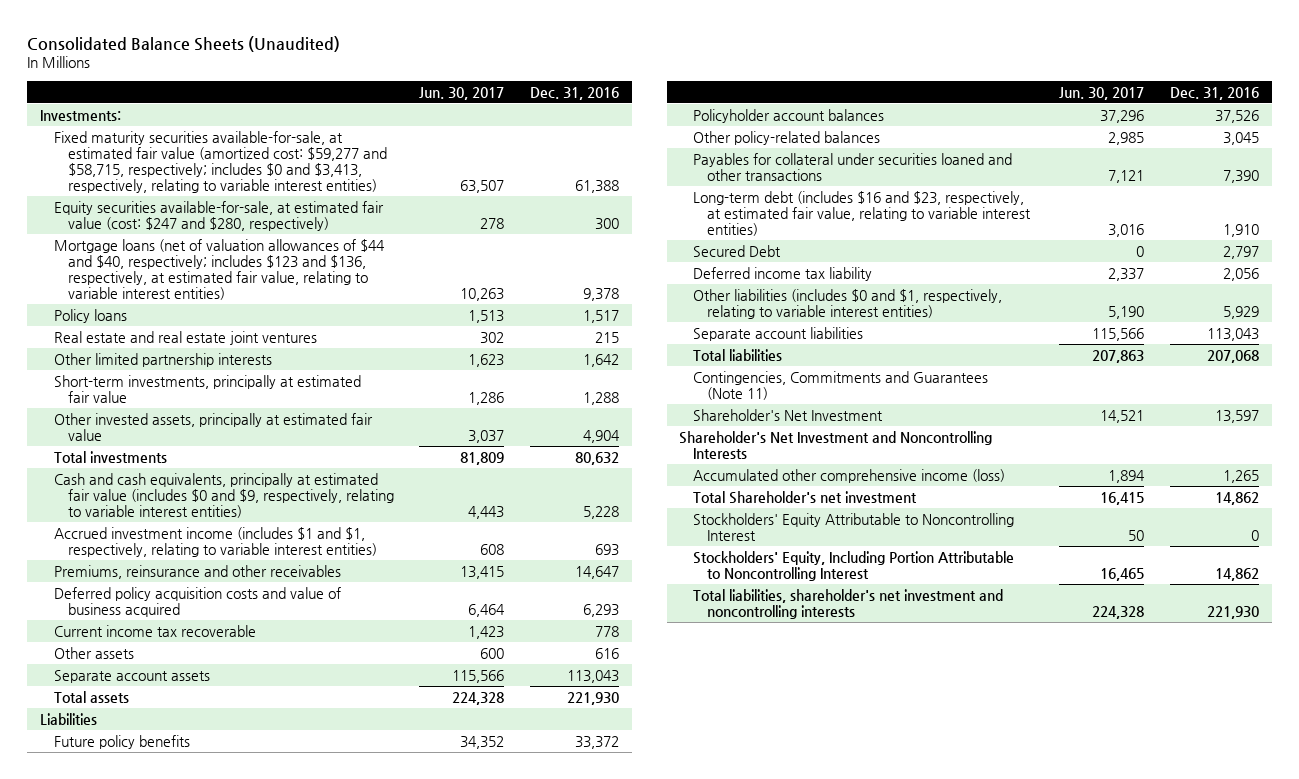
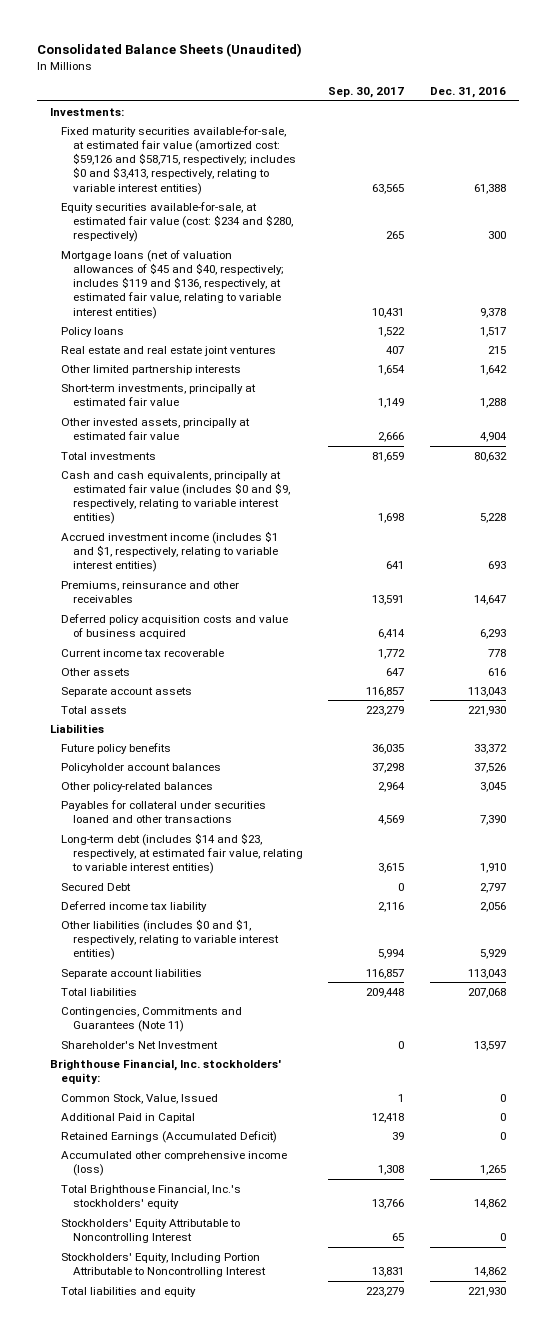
[419,86,505,100] Jun. 30, 2017 -> none
none -> [328,87,405,99] Sep. 30, 2017
[53,130,387,194] Fixed maturity securities available-for-sale, at estimated fair value (amortized cost: $59,277 and $58,715, respectively; includes $0 and $3,413, respectively, relating to variable interest entities) -> [61,125,296,195] Fixed maturity securities available-for-sale, at estimated fair value (amortized cost: $59,126 and $58,715, respectively; includes $0 and $3,413, respectively, relating to variable interest entities)
[53,200,384,231] Equity securities available-for-sale, at estimated fair value (cost: $247 and $280, respectively) -> [61,201,293,243] Equity securities available-for-sale, at estimated fair value (cost: $234 and $280, respectively)
[53,238,385,301] Mortgage loans (net of valuation allowances of $44 and $40, respectively; includes $123 and $136, respectively, at estimated fair value, relating to variable interest entities) -> [61,249,284,319] Mortgage loans (net of valuation allowances of $45 and $40, respectively; includes $119 and $136, respectively, at estimated fair value, relating to variable interest entities)
[693,190,1032,237] Long-term debt (includes $16 and $23, respectively, at estimated fair value, relating to variable interest entities) -> [61,832,303,875] Long-term debt (includes $14 and $23, respectively, at estimated fair value, relating to variable interest entities)
[679,430,993,459] Shareholder's Net Investment and Noncontrolling Interests -> [49,1058,281,1084] Brighthouse Financial, Inc. stockholders' equity:
none -> [61,1093,219,1104] Common Stock, Value, Issued
none -> [61,1112,196,1123] Additional Paid in Capital
none -> [61,1130,278,1143] Retained Earnings (Accumulated Deficit)
[693,490,918,504] Total Shareholder's net investment -> [61,1184,242,1209] Total Brighthouse Financial, Inc.'s stockholders' equity
[693,588,1004,619] Total liabilities, shareholder's net investment and noncontrolling interests -> [61,1286,197,1297] Total liabilities and equity

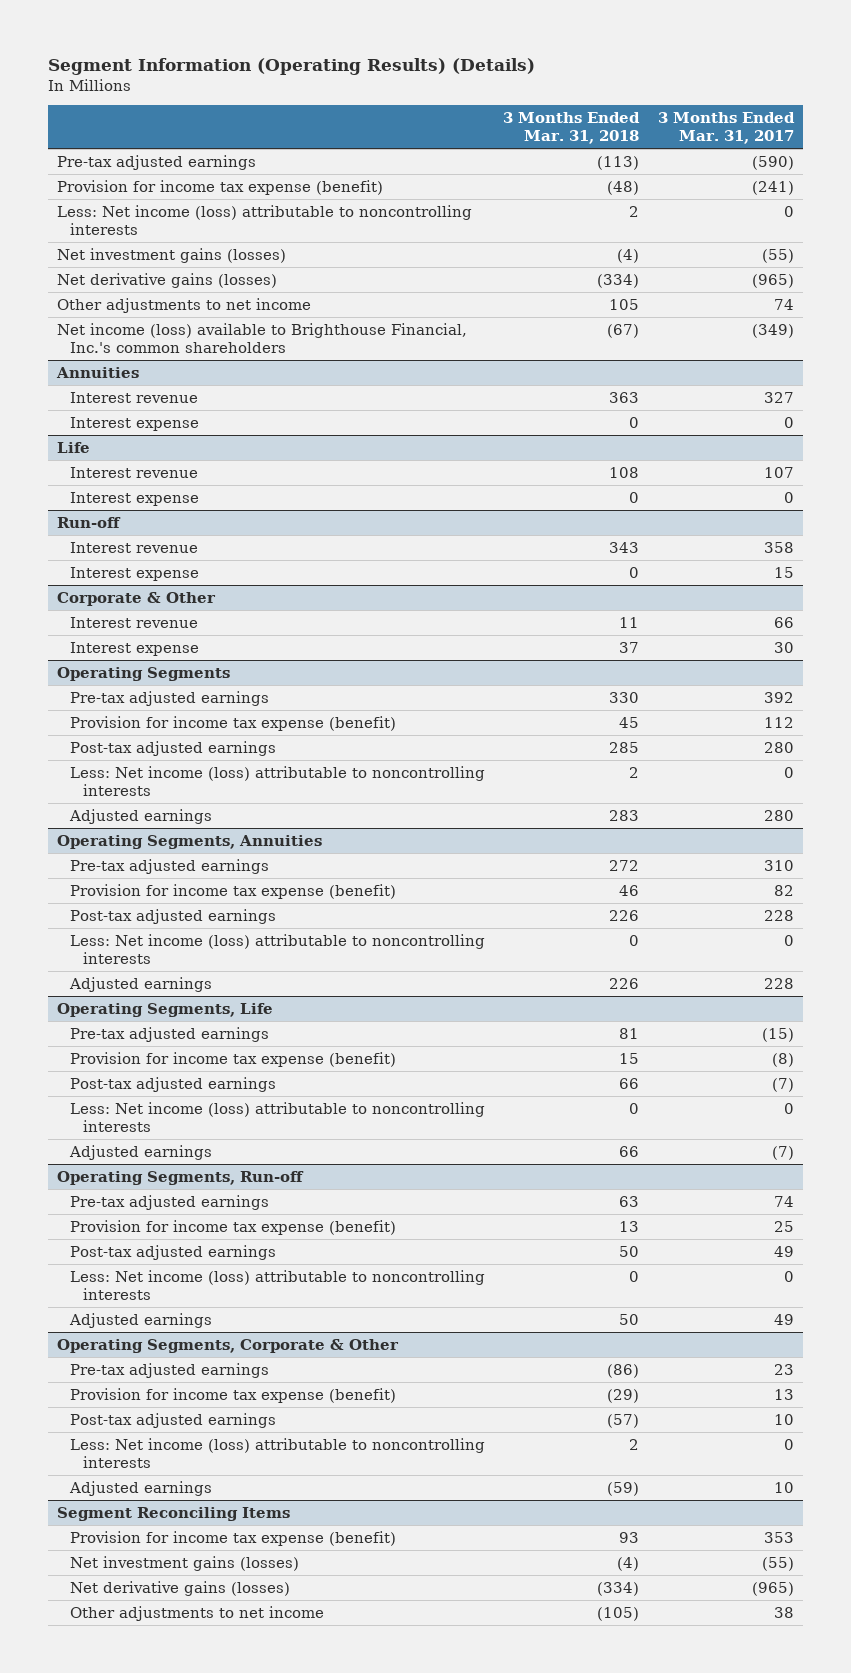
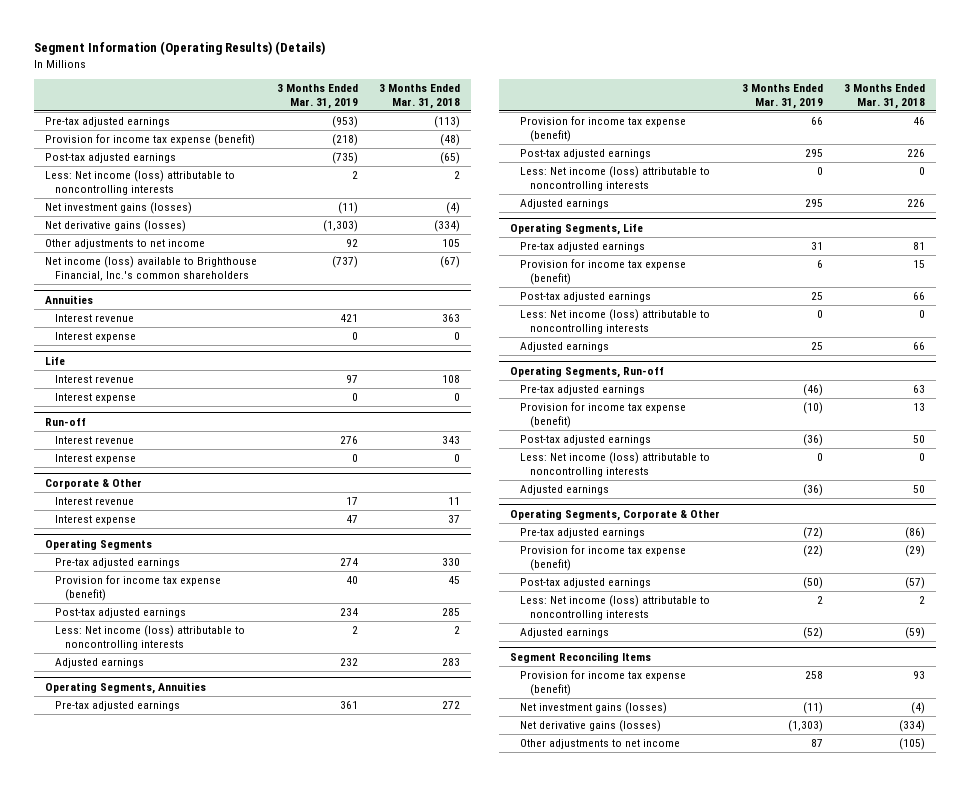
[657,112,795,145] 3 Months Ended Mar. 31, 2017 -> none
none -> [277,84,359,109] 3 Months Ended Mar. 31, 2019
none -> [44,153,176,164] Post-tax adjusted earnings

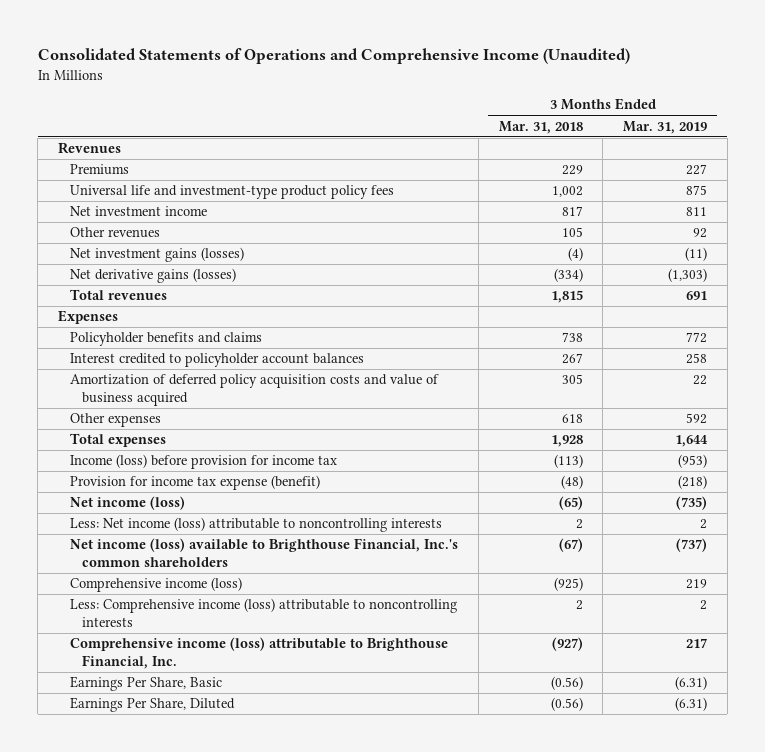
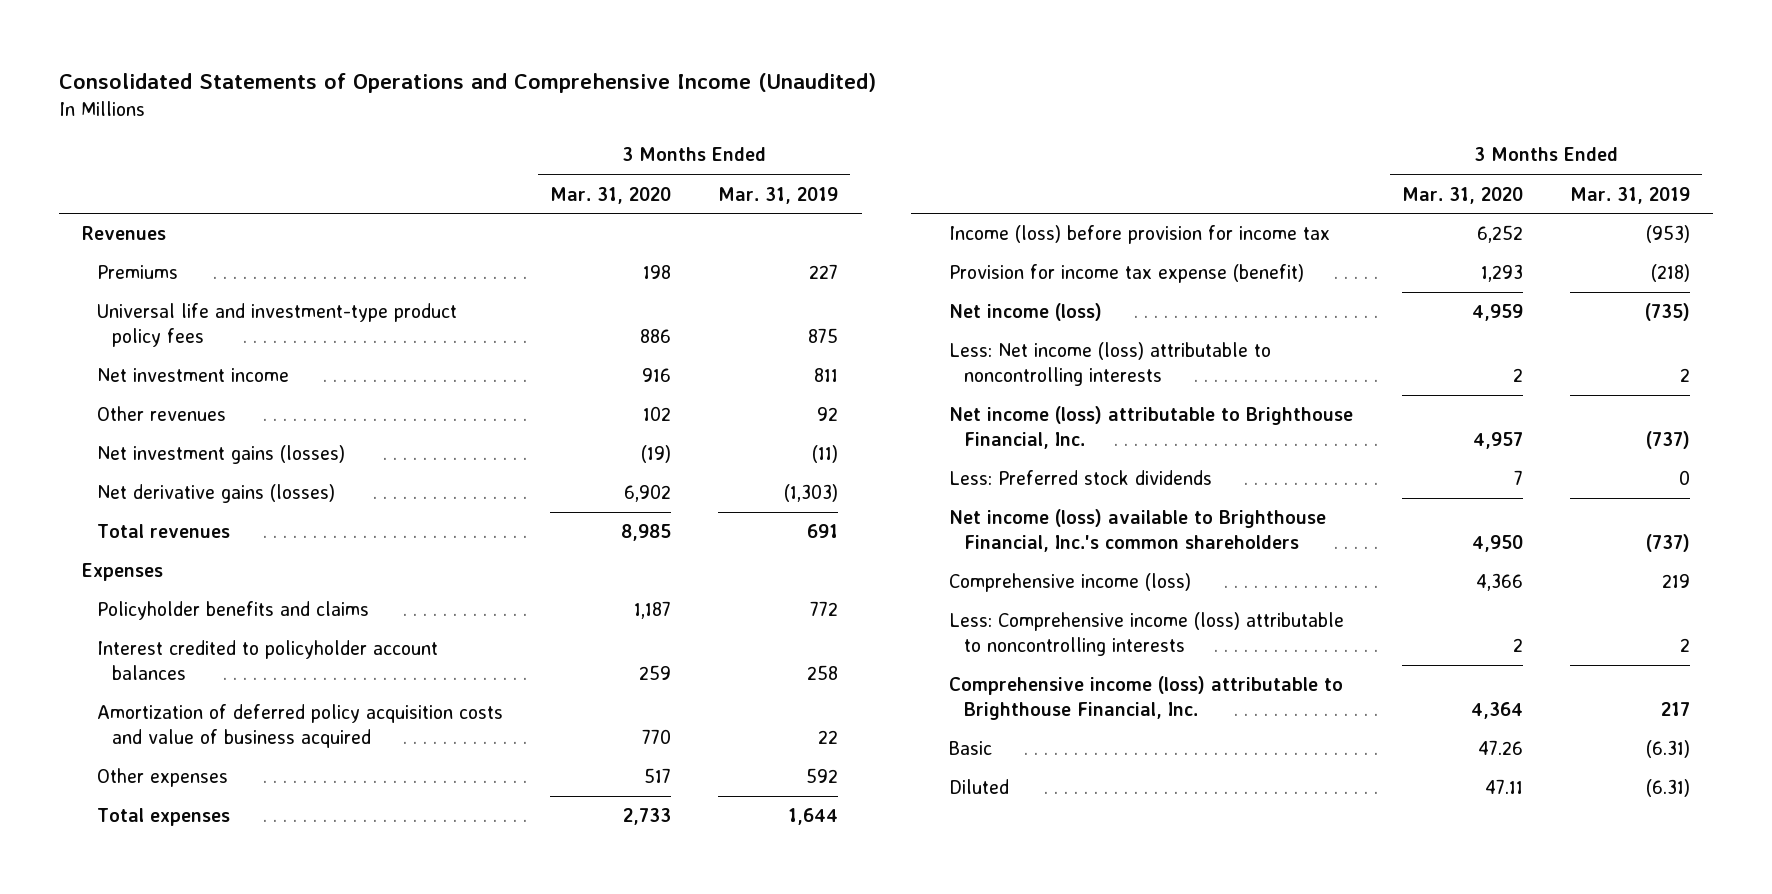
[498,120,583,134] Mar. 31, 2018 -> none
none -> [550,186,672,204] Mar. 31, 2020
none -> [948,406,1353,450] Net income (loss) attributable to Brighthouse Financial, Inc.
none -> [948,470,1212,486] Less: Preferred stock dividends
[70,676,223,692] Earnings Per Share, Basic -> [948,741,992,756] Basic
[70,697,236,713] Earnings Per Share, Diluted -> [948,779,1009,795] Diluted

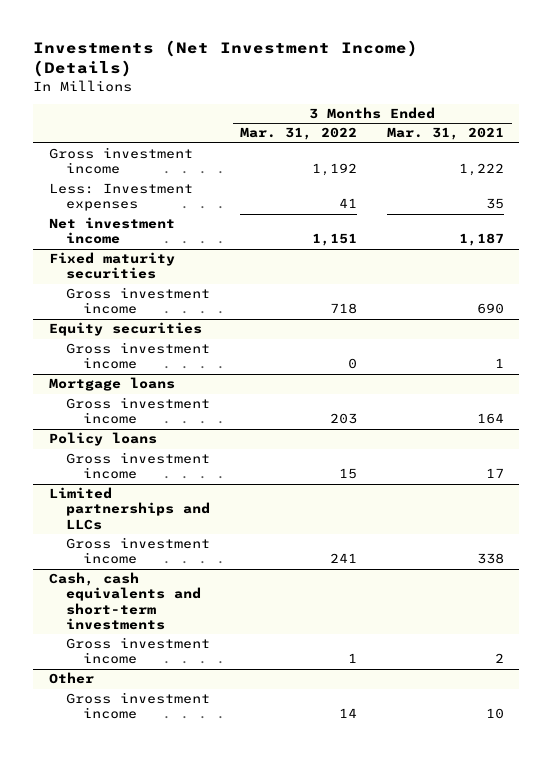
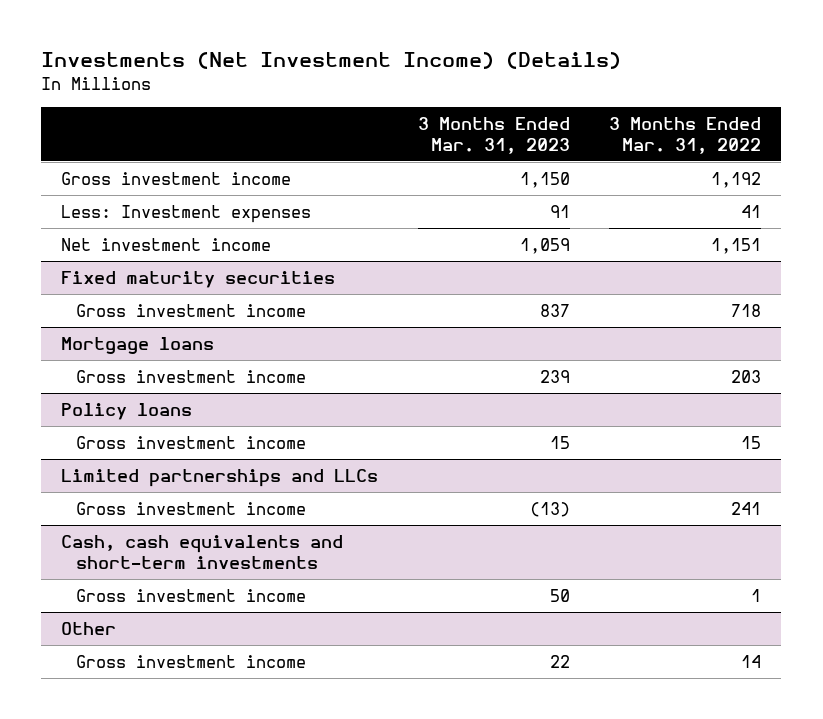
[387,127,505,141] Mar. 31, 2021 -> none
none -> [417,116,570,154] 3 Months Ended Mar. 31, 2023
[48,322,202,337] Equity securities -> none
[65,342,210,370] Gross investment income -> none

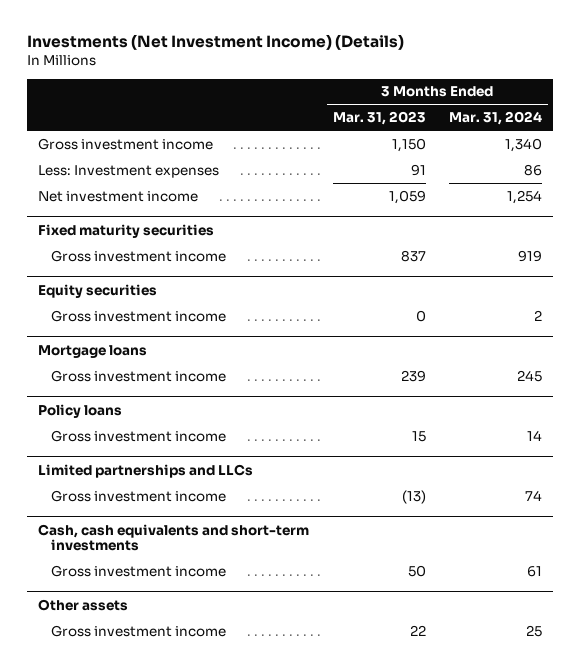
[609,116,762,154] 3 Months Ended Mar. 31, 2022 -> none
none -> [448,111,542,126] Mar. 31, 2024
none -> [38,283,158,298] Equity securities
none -> [51,309,227,322] Gross investment income
[61,621,117,635] Other -> [38,598,129,611] Other assets

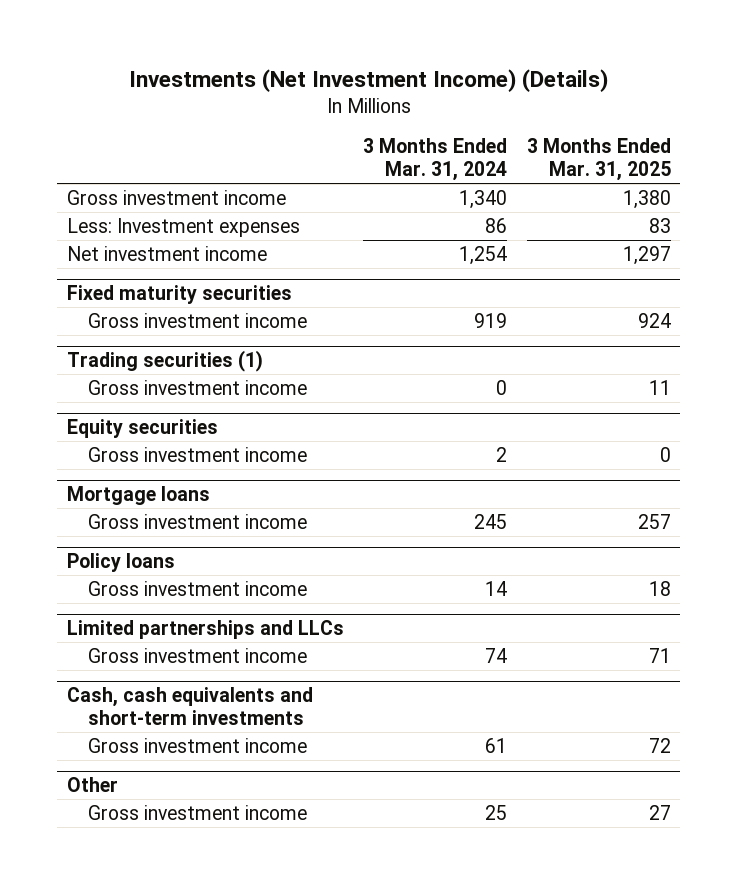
[332,111,426,126] Mar. 31, 2023 -> none
none -> [526,138,671,182] 3 Months Ended Mar. 31, 2025
none -> [66,350,263,373] Trading securities (1)
none -> [88,379,308,395] Gross investment income
[38,598,129,611] Other assets -> [66,777,118,793] Other

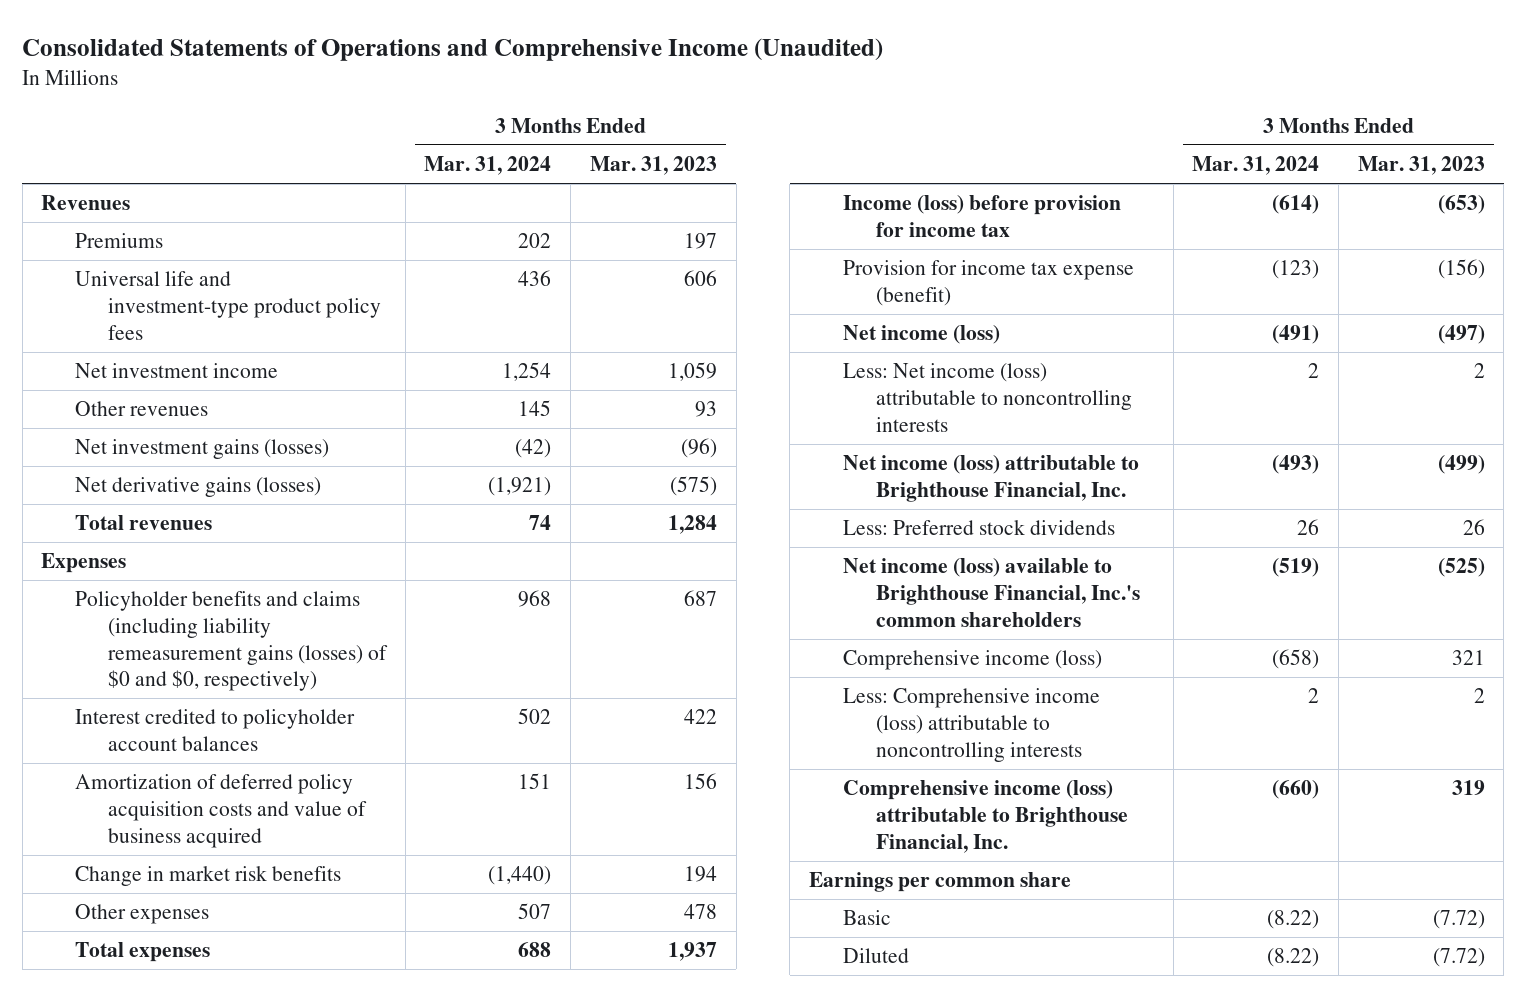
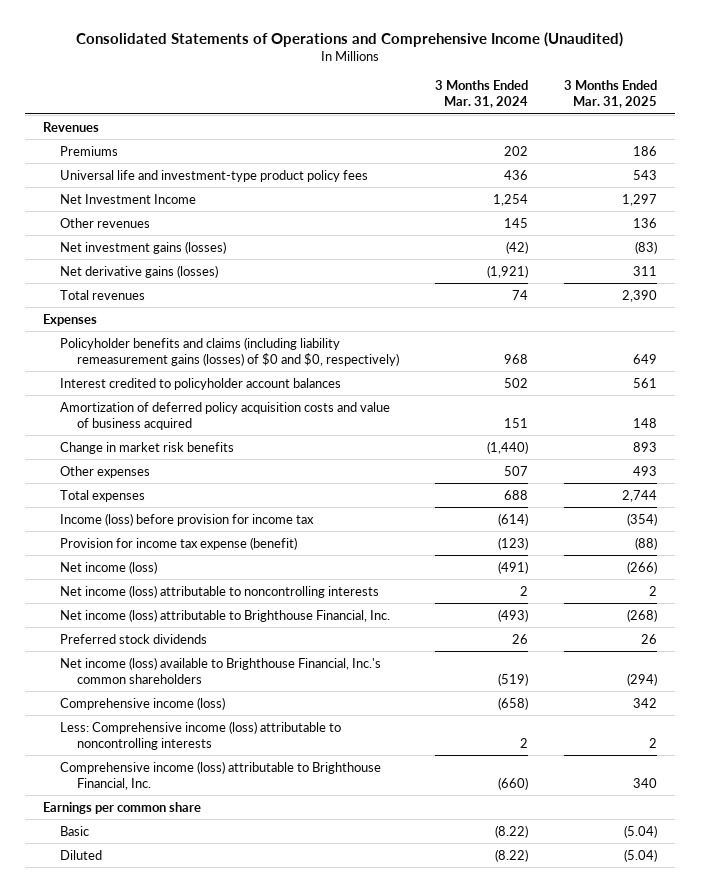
[589,155,717,175] Mar. 31, 2023 -> none
none -> [564,80,658,109] 3 Months Ended Mar. 31, 2025
[74,363,278,379] Net investment income -> [60,193,197,204] Net Investment Income
[842,363,1132,432] Less: Net income (loss) attributable to noncontrolling interests -> [60,584,380,598] Net income (loss) attributable to noncontrolling interests
[842,520,1115,536] Less: Preferred stock dividends -> [60,633,208,644] Preferred stock dividends

